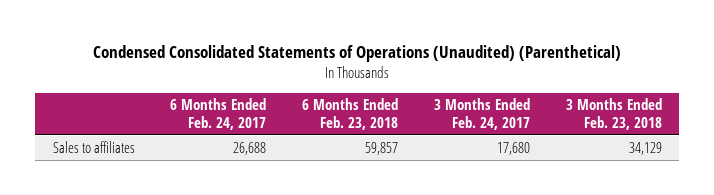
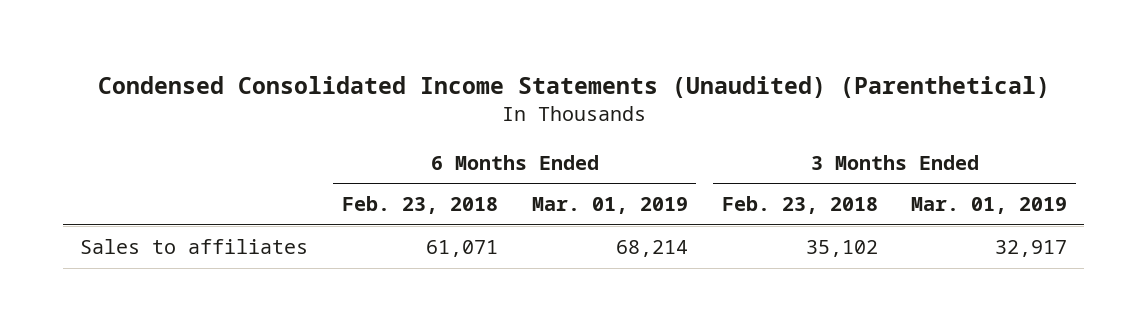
[93,44,622,62] Condensed Consolidated Statements of Operations (Unaudited) (Parenthetical) -> [97,76,1050,99] Condensed Consolidated Income Statements (Unaudited) (Parenthetical)
[170,97,267,131] 6 Months Ended Feb. 24, 2017 -> none
[433,97,530,131] 3 Months Ended Feb. 24, 2017 -> none
none -> [531,197,688,215] Mar. 01, 2019
none -> [911,197,1068,215] Mar. 01, 2019
[365,142,399,156] 59,857 -> [425,240,498,258] 61,071
[628,142,662,156] 34,129 -> [805,240,878,258] 35,102

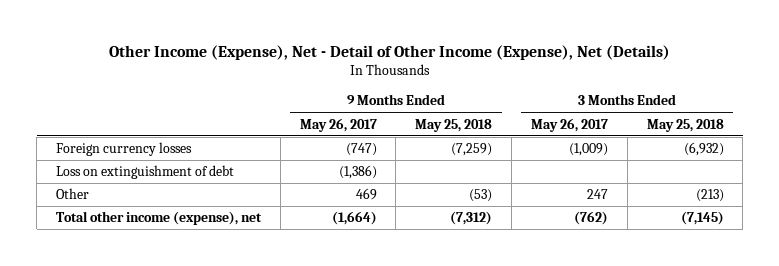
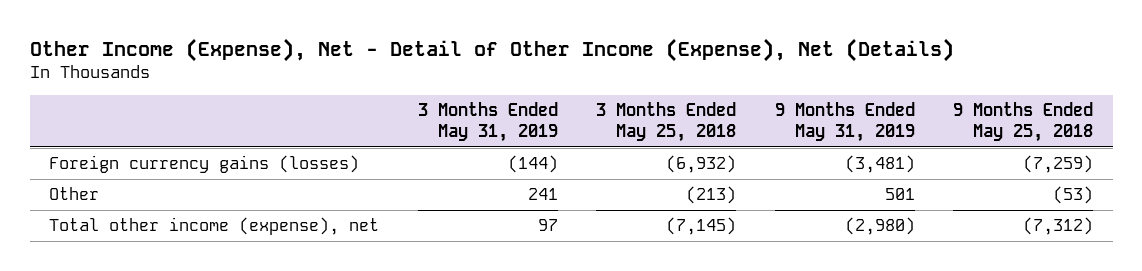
[299,117,377,132] May 26, 2017 -> none
[530,117,608,132] May 26, 2017 -> none
none -> [417,102,558,143] 3 Months Ended May 31, 2019
none -> [774,102,915,143] 9 Months Ended May 31, 2019
[55,165,234,180] Loss on extinguishment of debt -> none
[55,142,192,157] Foreign currency losses -> [48,155,359,174] Foreign currency gains (losses)

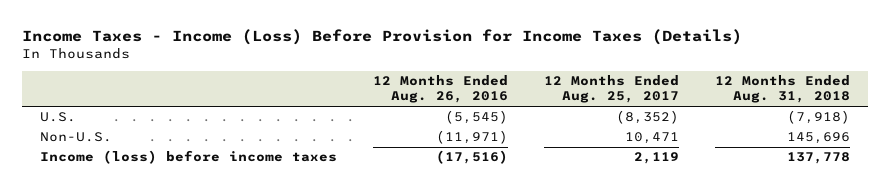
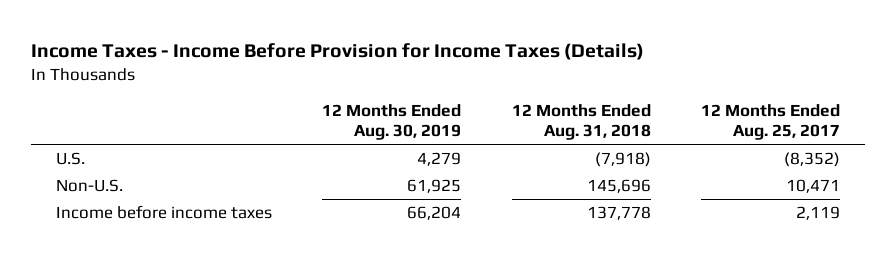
[21,29,742,46] Income Taxes - Income (Loss) Before Provision for Income Taxes (Details) -> [30,43,644,61] Income Taxes - Income Before Provision for Income Taxes (Details)
[372,75,508,104] 12 Months Ended Aug. 26, 2016 -> none
none -> [322,104,462,141] 12 Months Ended Aug. 30, 2019
[39,150,337,165] Income (loss) before income taxes -> [56,204,273,219] Income before income taxes

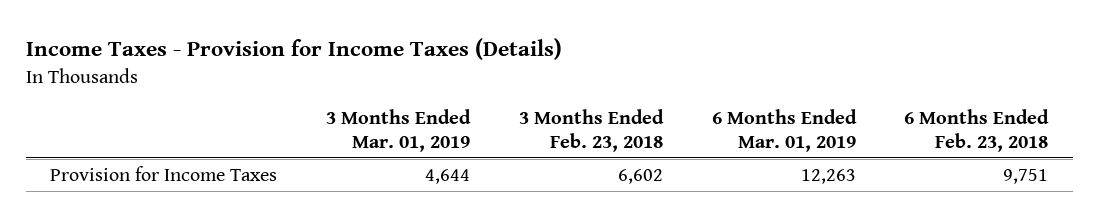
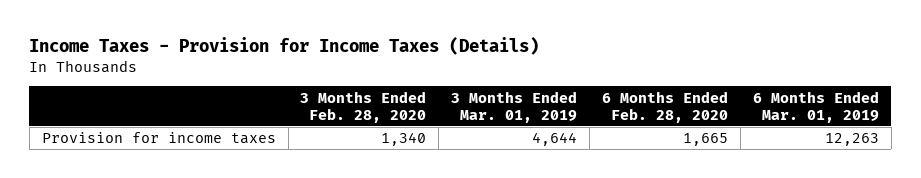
[518,109,664,152] 3 Months Ended Feb. 23, 2018 -> none
[904,109,1050,152] 6 Months Ended Feb. 23, 2018 -> none
none -> [300,90,427,123] 3 Months Ended Feb. 28, 2020
none -> [602,90,729,123] 6 Months Ended Feb. 28, 2020
[50,165,278,181] Provision for Income Taxes -> [41,132,276,145] Provision for income taxes

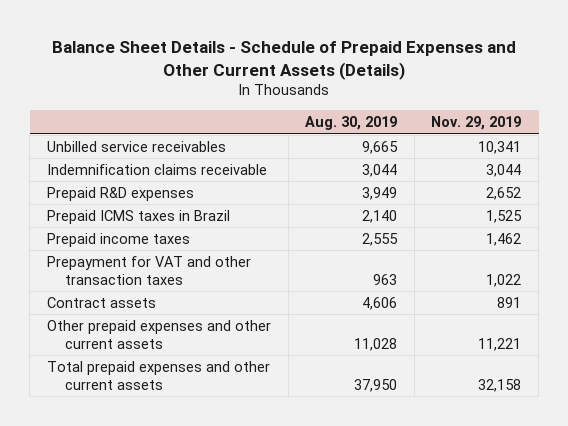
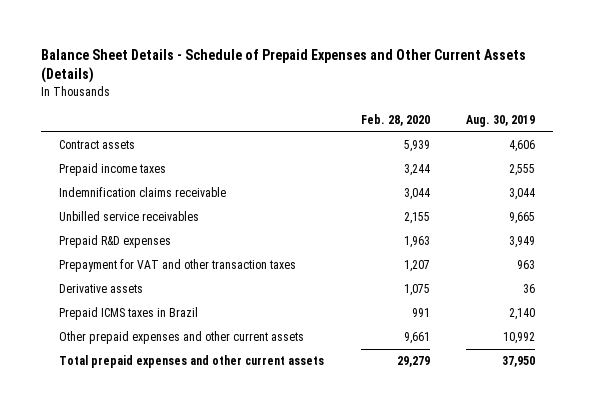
[431,116,522,131] Nov. 29, 2019 -> none
none -> [360,113,430,126] Feb. 28, 2020
[47,296,157,308] Contract assets -> [59,140,136,150] Contract assets
[47,232,191,247] Prepaid income taxes -> [59,163,167,177] Prepaid income taxes
[47,140,227,152] Unbilled service receivables -> [59,211,200,222] Unbilled service receivables
none -> [59,284,144,294] Derivative assets
[47,209,231,224] Prepaid ICMS taxes in Brazil -> [59,307,199,321] Prepaid ICMS taxes in Brazil
[354,337,398,351] 11,028 -> [502,332,535,345] 10,992

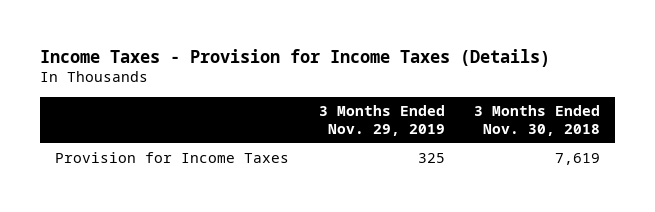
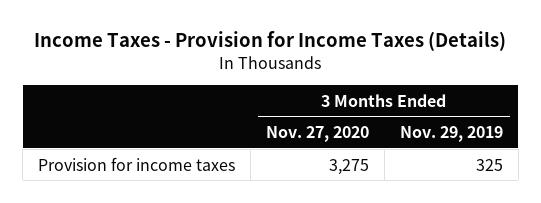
[474,105,601,137] 3 Months Ended Nov. 30, 2018 -> none
none -> [265,126,369,143] Nov. 27, 2020
[54,152,289,164] Provision for Income Taxes -> [38,156,236,171] Provision for income taxes

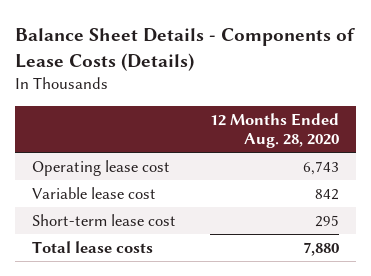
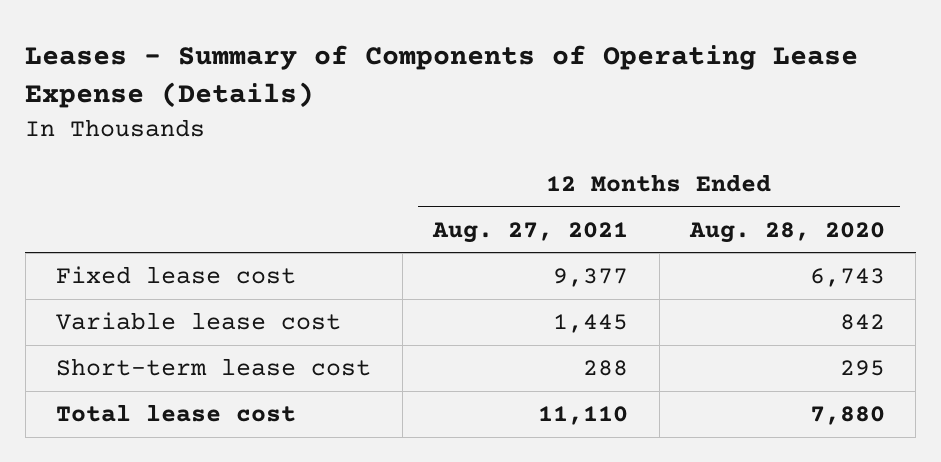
[14,27,355,71] Balance Sheet Details - Components of Lease Costs (Details) -> [25,44,859,109] Leases - Summary of Components of Operating Lease Expense (Details)
none -> [432,221,629,243] Aug. 27, 2021
[31,159,170,176] Operating lease cost -> [56,266,297,285] Fixed lease cost
[31,240,153,253] Total lease costs -> [56,404,297,423] Total lease cost

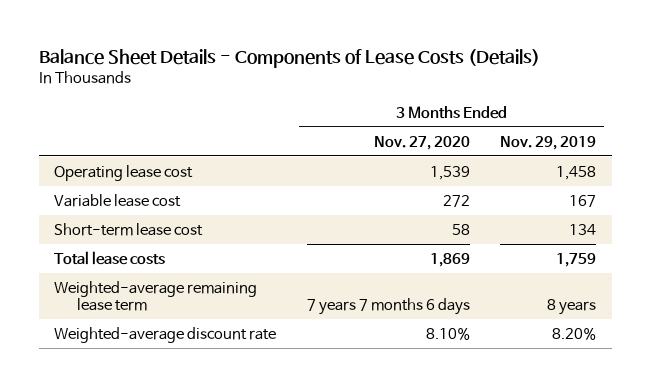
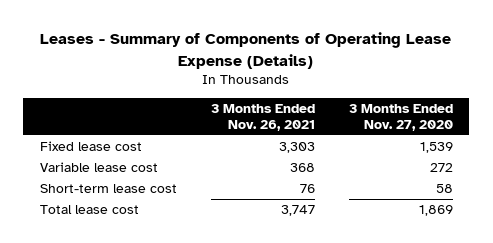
[39,48,541,68] Balance Sheet Details - Components of Lease Costs (Details) -> [40,32,452,69] Leases - Summary of Components of Operating Lease Expense (Details)
[500,135,597,150] Nov. 29, 2019 -> none
none -> [210,103,315,132] 3 Months Ended Nov. 26, 2021
[54,164,194,181] Operating lease cost -> [39,140,142,151] Fixed lease cost
[54,280,258,312] Weighted-average remaining lease term -> none
[54,326,277,343] Weighted-average discount rate -> none
[54,250,166,265] Total lease costs -> [39,204,139,214] Total lease cost

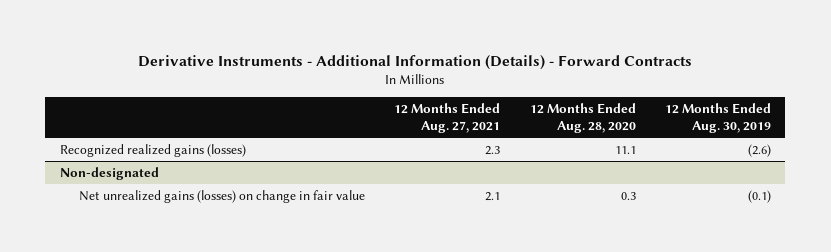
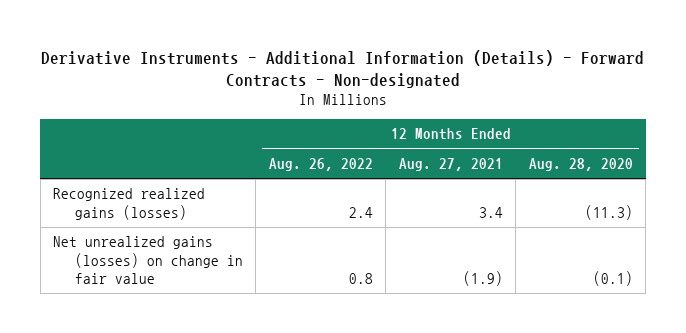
[138,55,693,71] Derivative Instruments - Additional Information (Details) - Forward Contracts -> [40,49,644,88] Derivative Instruments - Additional Information (Details) - Forward Contracts - Non-designated
[664,102,771,134] 12 Months Ended Aug. 30, 2019 -> none
none -> [268,157,373,171] Aug. 26, 2022
[59,166,159,180] Non-designated -> none
[485,145,501,155] 2.3 -> [478,206,503,218] 3.4
[614,145,636,154] 11.1 -> [584,204,633,220] (11.3)
[485,191,501,201] 2.1 -> [462,271,503,287] (1.9)
[620,191,636,200] 0.3 -> [592,271,633,287] (0.1)

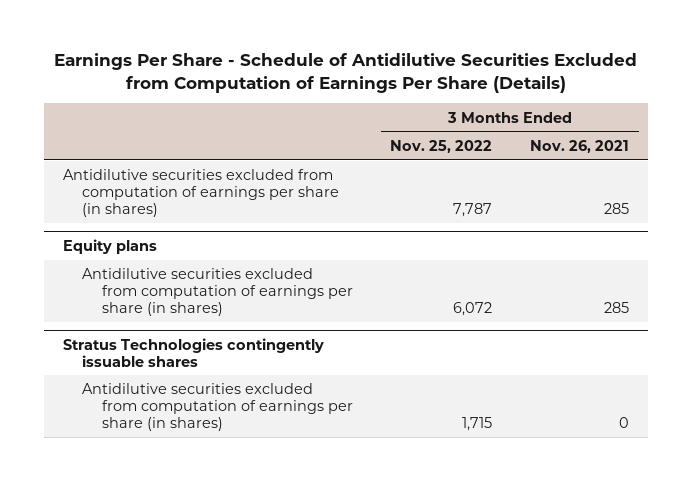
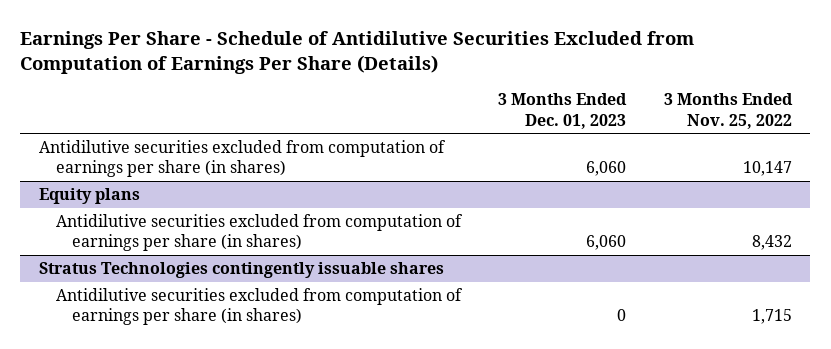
[530,139,630,153] Nov. 26, 2021 -> none
none -> [498,93,628,129] 3 Months Ended Dec. 01, 2023
[453,202,493,217] 7,787 -> [742,161,792,177] 10,147
[453,301,493,316] 6,072 -> [751,235,792,251] 8,432

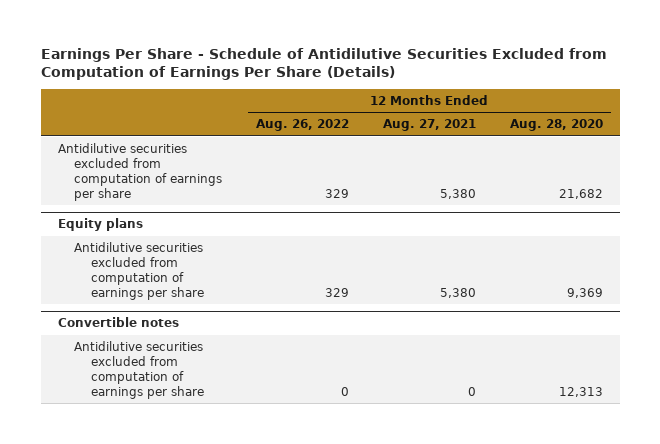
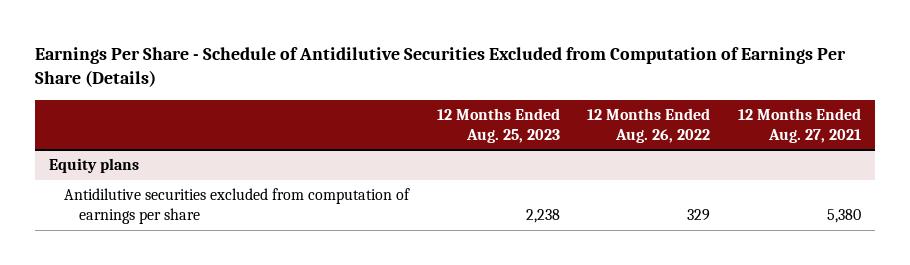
[509,119,603,132] Aug. 28, 2020 -> none
none -> [436,107,560,143] 12 Months Ended Aug. 25, 2023
[57,142,223,201] Antidilutive securities excluded from computation of earnings per share -> none
[57,317,179,328] Convertible notes -> none
[74,340,204,399] Antidilutive securities excluded from computation of earnings per share -> none

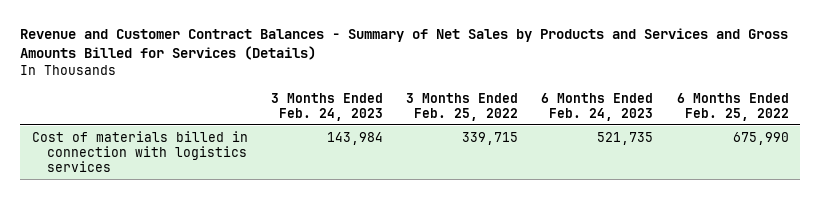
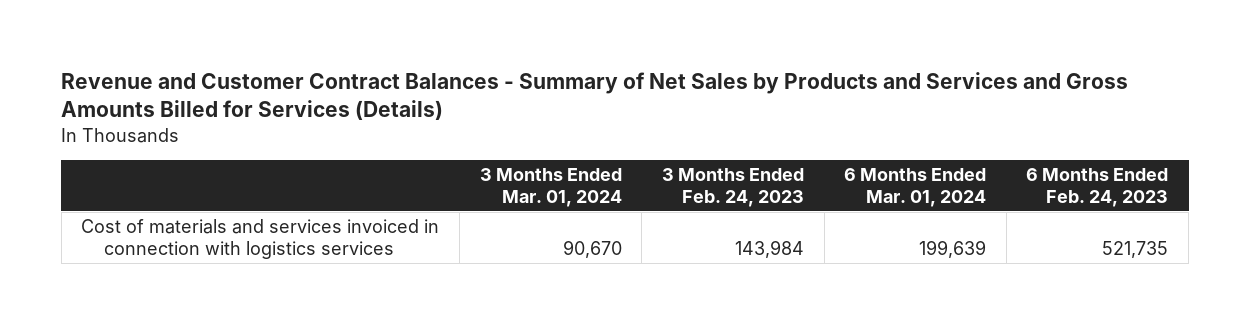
[406,92,519,121] 3 Months Ended Feb. 25, 2022 -> none
[676,92,789,121] 6 Months Ended Feb. 25, 2022 -> none
none -> [479,167,622,207] 3 Months Ended Mar. 01, 2024
none -> [844,167,987,207] 6 Months Ended Mar. 01, 2024
[31,130,248,173] Cost of materials billed in connection with logistics services -> [81,219,440,260] Cost of materials and services invoiced in connection with logistics services

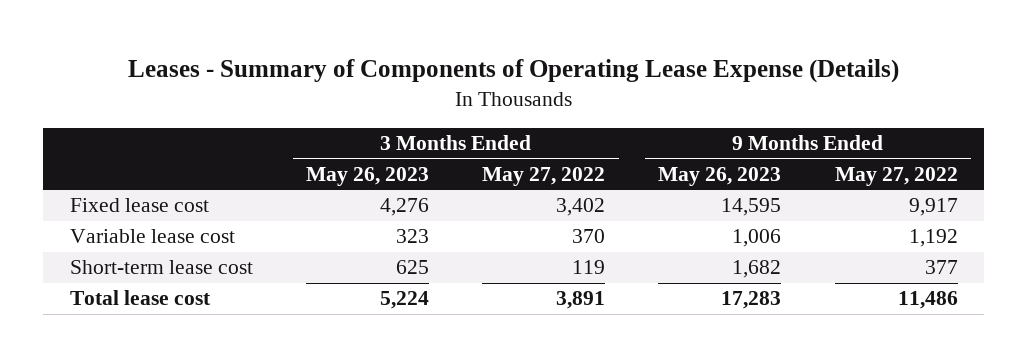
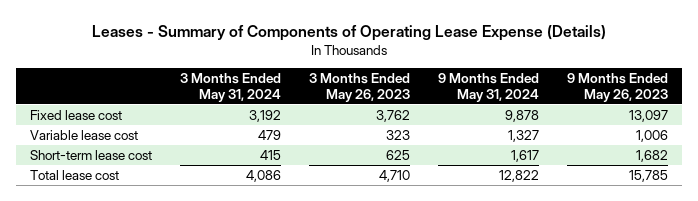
[482,167,606,187] May 27, 2022 -> none
[834,167,958,187] May 27, 2022 -> none
none -> [180,72,282,102] 3 Months Ended May 31, 2024
none -> [438,72,540,102] 9 Months Ended May 31, 2024
[380,198,430,217] 4,276 -> [376,109,411,122] 3,762
[721,198,782,217] 14,595 -> [629,109,669,122] 13,097
[380,291,430,310] 5,224 -> [379,169,411,182] 4,710
[721,291,782,310] 17,283 -> [629,169,669,182] 15,785

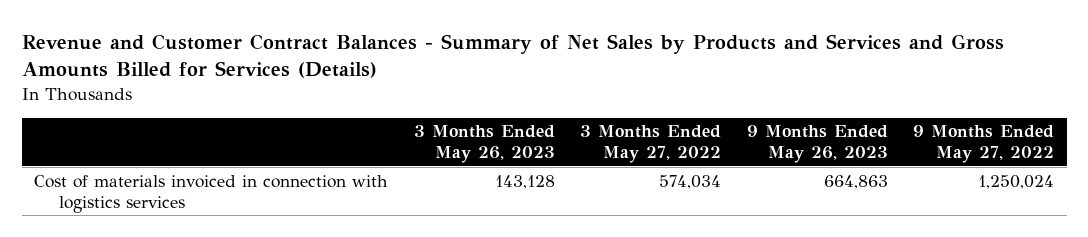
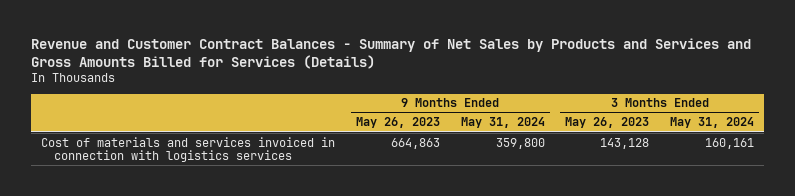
[580,125,722,164] 3 Months Ended May 27, 2022 -> none
[912,125,1054,164] 9 Months Ended May 27, 2022 -> none
none -> [460,117,545,129] May 31, 2024
none -> [670,117,755,129] May 31, 2024
[34,174,389,213] Cost of materials invoiced in connection with logistics services -> [41,136,336,163] Cost of materials and services invoiced in connection with logistics services

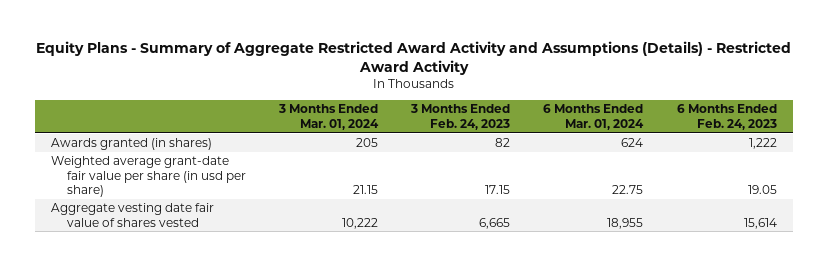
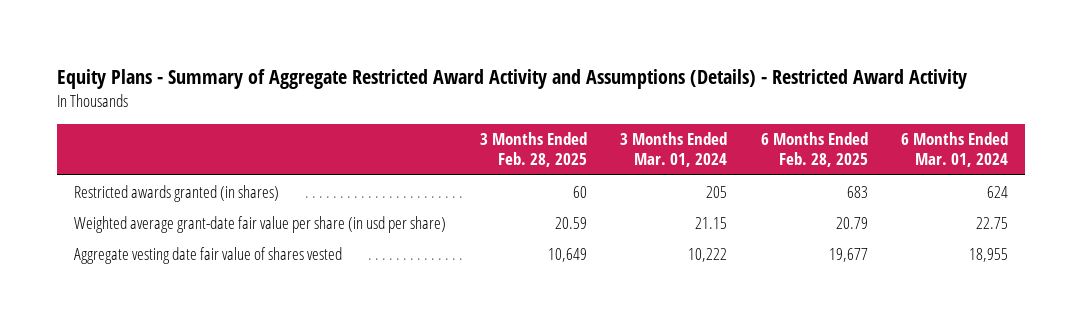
[410,104,511,130] 3 Months Ended Feb. 24, 2023 -> none
[676,104,777,130] 6 Months Ended Feb. 24, 2023 -> none
none -> [479,132,587,168] 3 Months Ended Feb. 28, 2025
none -> [760,132,868,168] 6 Months Ended Feb. 28, 2025
[51,138,213,151] Awards granted (in shares) -> [74,184,280,202] Restricted awards granted (in shares)

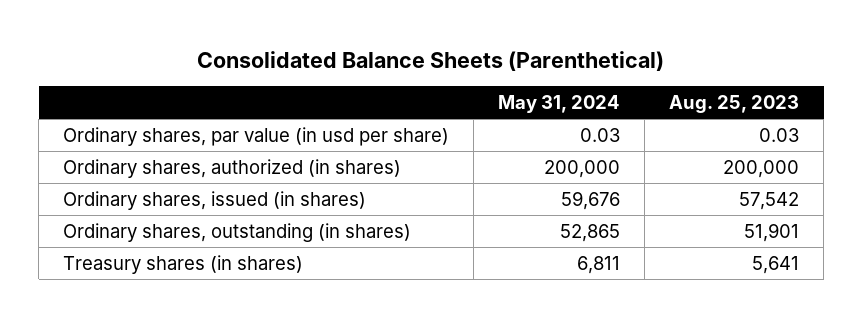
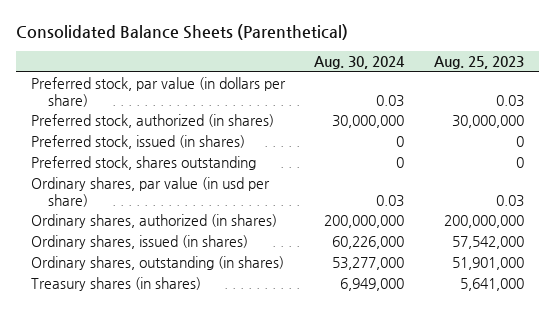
[498,95,621,114] May 31, 2024 -> none
none -> [314,55,406,69] Aug. 30, 2024
none -> [30,77,286,107] Preferred stock, par value (in dollars per share)
none -> [30,114,274,129] Preferred stock, authorized (in shares)
none -> [30,135,245,150] Preferred stock, issued (in shares)
none -> [30,156,256,171] Preferred stock, shares outstanding
[723,159,800,178] 200,000 -> [443,215,524,229] 200,000,000
[739,191,800,210] 57,542 -> [451,236,524,250] 57,542,000
[744,222,800,242] 51,901 -> [451,257,524,271] 51,901,000
[752,255,800,274] 5,641 -> [459,278,524,292] 5,641,000

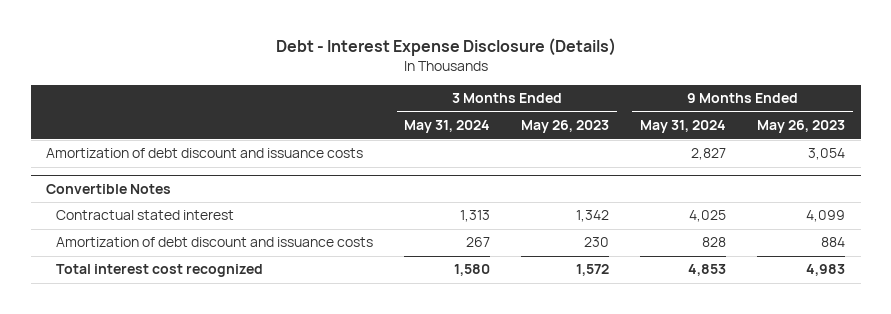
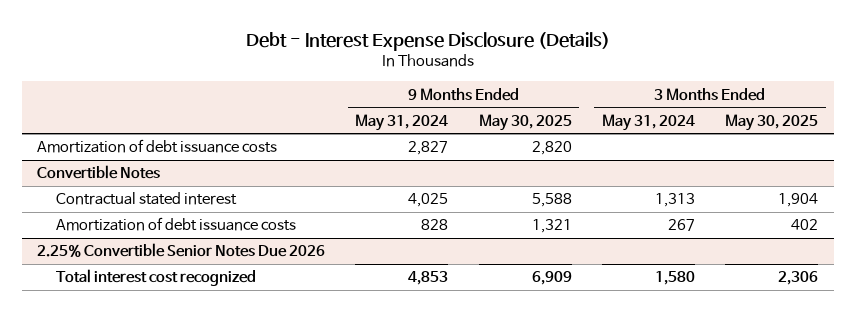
[521,120,610,134] May 26, 2023 -> none
[757,120,846,134] May 26, 2023 -> none
none -> [478,113,572,131] May 30, 2025
none -> [725,113,819,131] May 30, 2025
[46,148,364,159] Amortization of debt discount and issuance costs -> [37,139,278,154] Amortization of debt issuance costs
[56,237,374,248] Amortization of debt discount and issuance costs -> [55,217,296,232] Amortization of debt issuance costs
none -> [37,243,326,258] 2.25% Convertible Senior Notes Due 2026

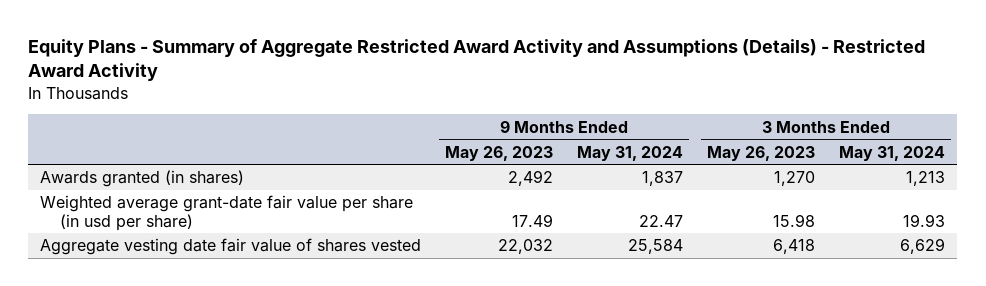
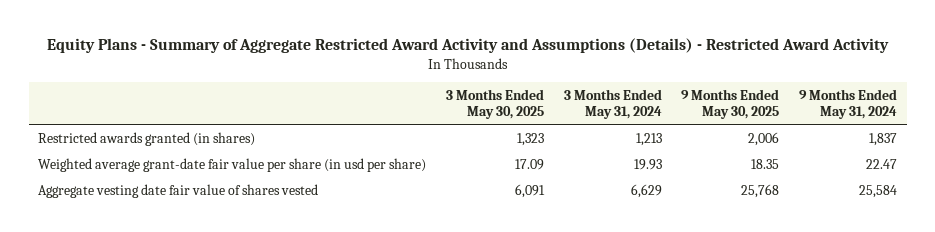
[445,145,554,161] May 26, 2023 -> none
[707,145,816,161] May 26, 2023 -> none
none -> [445,88,544,119] 3 Months Ended May 30, 2025
none -> [681,88,780,119] 9 Months Ended May 30, 2025
[40,170,245,188] Awards granted (in shares) -> [38,131,256,146] Restricted awards granted (in shares)

